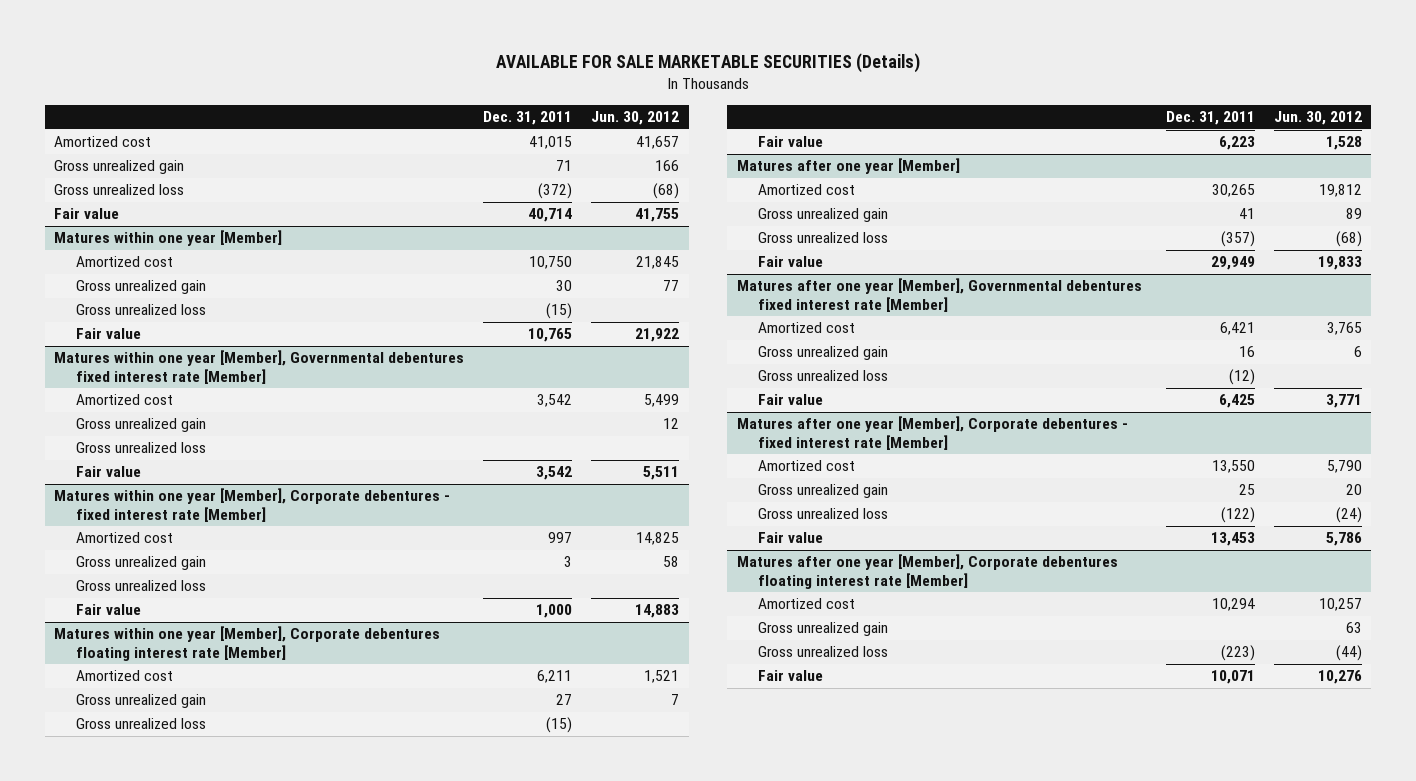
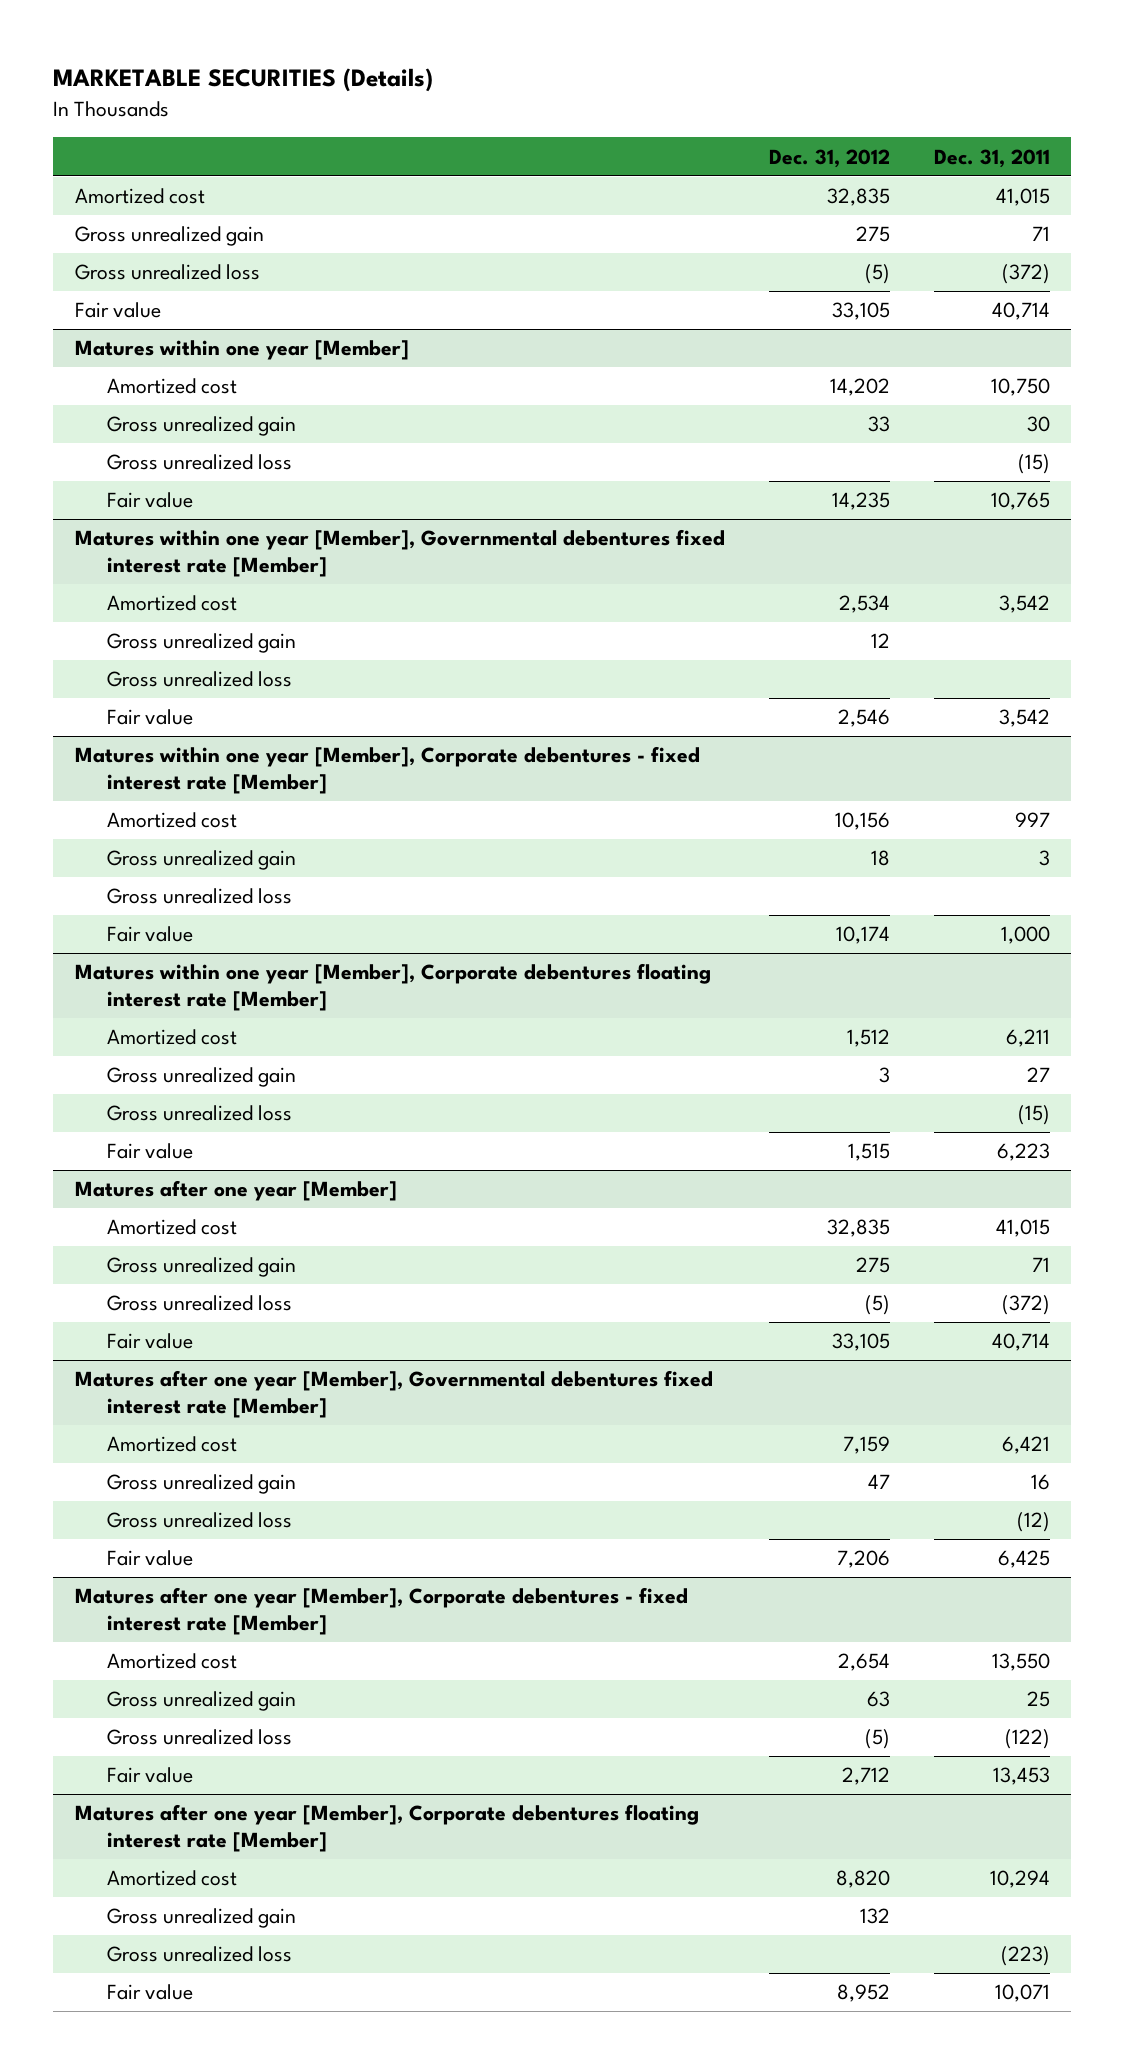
[495,53,920,74] AVAILABLE FOR SALE MARKETABLE SECURITIES (Details) -> [52,68,433,93] MARKETABLE SECURITIES (Details)
[591,111,680,126] Jun. 30, 2012 -> none
none -> [768,148,890,168] Dec. 31, 2012
[1211,184,1255,198] 30,265 -> [995,1219,1050,1238] 41,015
[1238,208,1255,220] 41 -> [1031,1257,1050,1273] 71
[1220,231,1255,248] (357) -> [1001,1295,1050,1316] (372)
[1210,256,1255,271] 29,949 -> [991,1333,1050,1352] 40,714

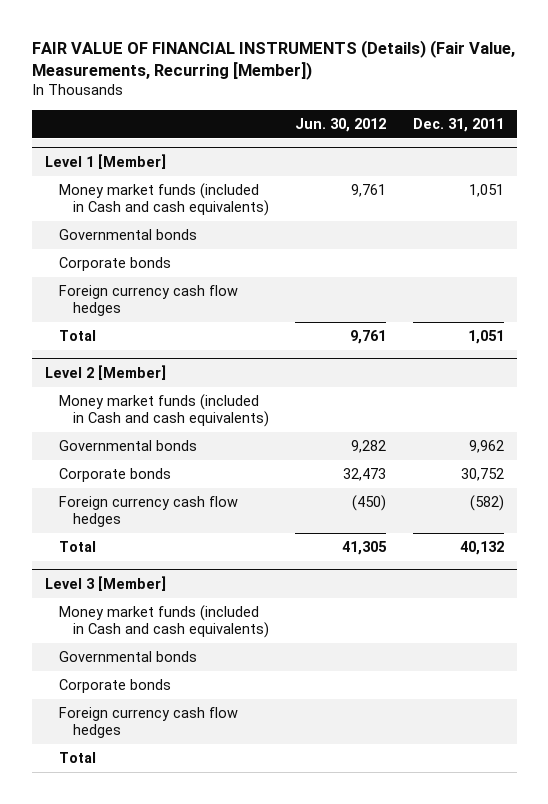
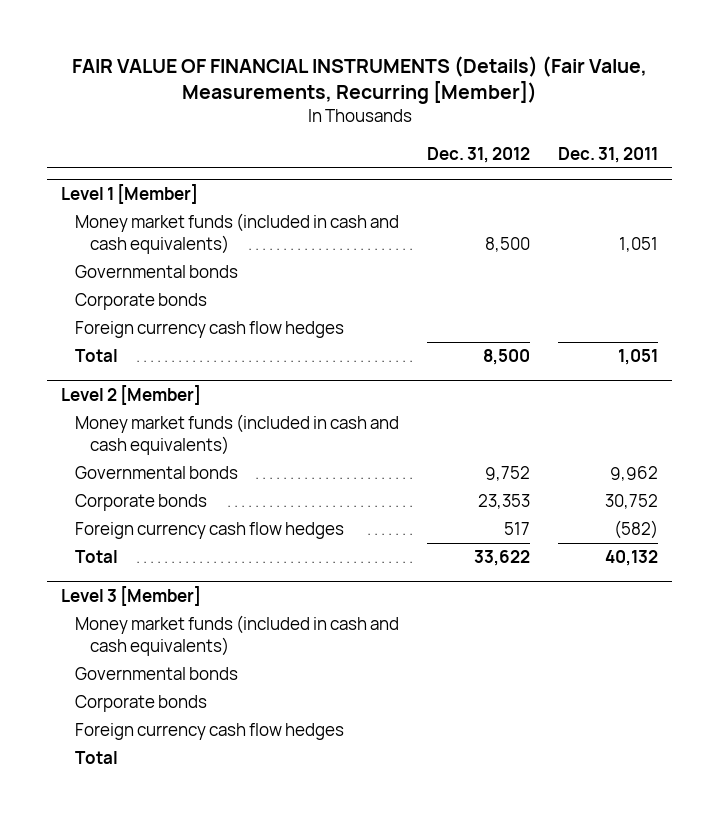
[295,117,387,132] Jun. 30, 2012 -> none
none -> [427,146,531,163] Dec. 31, 2012
[58,183,269,217] Money market funds (included in Cash and cash equivalents) -> [75,213,400,255] Money market funds (included in cash and cash equivalents)
[58,394,269,428] Money market funds (included in Cash and cash equivalents) -> [75,414,400,456] Money market funds (included in cash and cash equivalents)
[58,605,269,639] Money market funds (included in Cash and cash equivalents) -> [75,615,400,657] Money market funds (included in cash and cash equivalents)

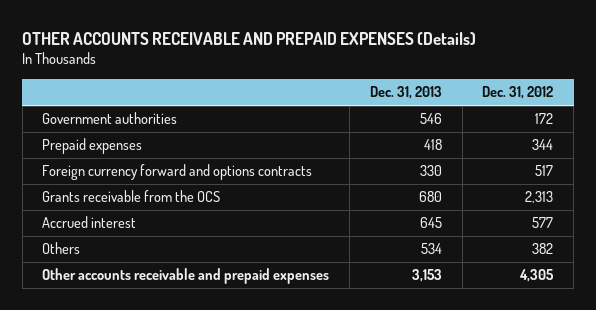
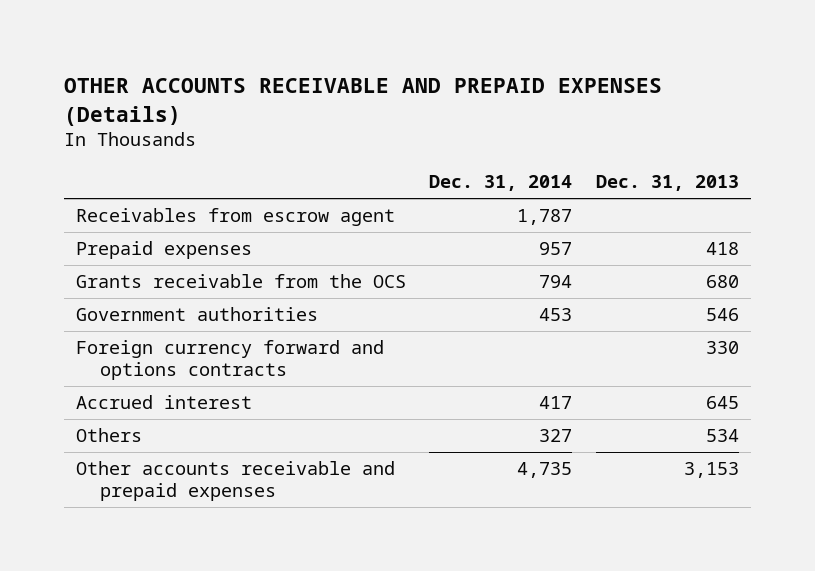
[482,86,554,100] Dec. 31, 2012 -> none
none -> [429,175,573,192] Dec. 31, 2014
none -> [75,208,395,227] Receivables from escrow agent
[42,112,178,125] Government authorities -> [75,307,318,322] Government authorities
[42,164,313,181] Foreign currency forward and options contracts -> [75,340,384,380] Foreign currency forward and options contracts

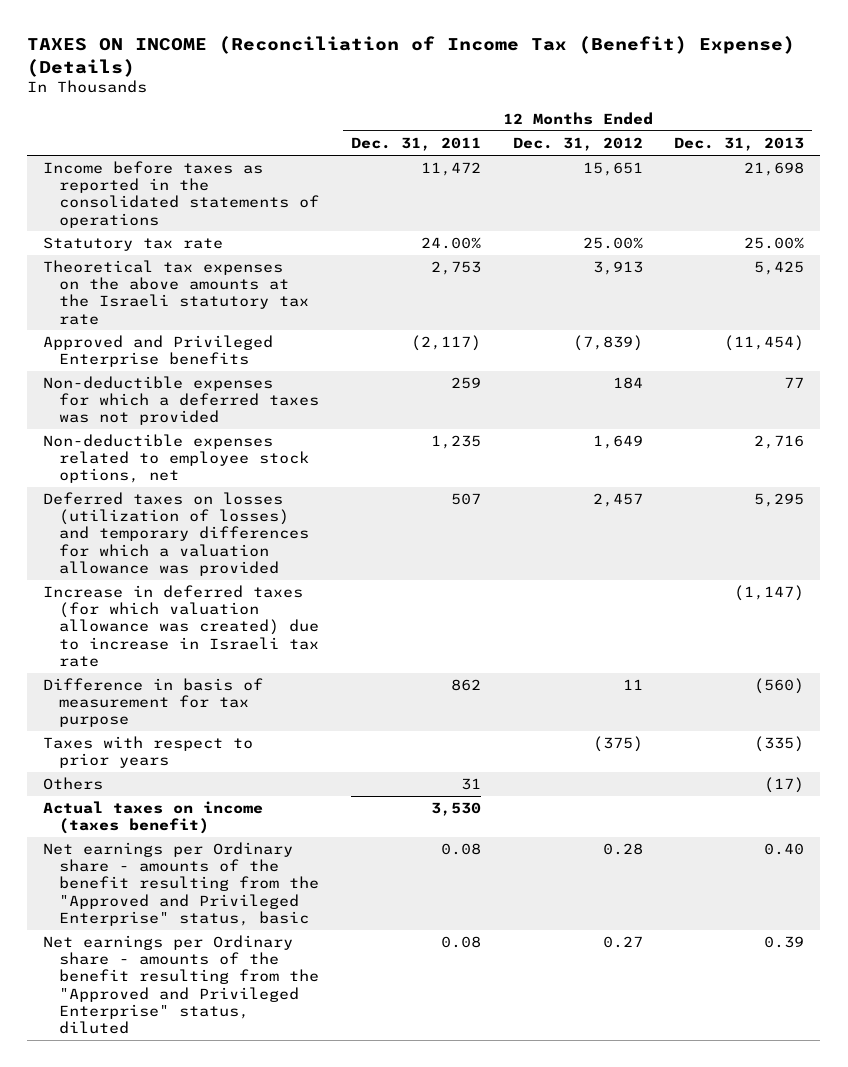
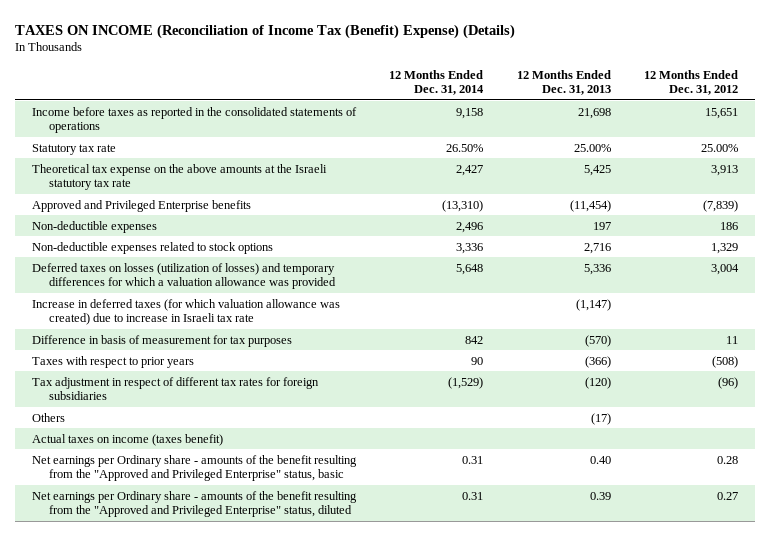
[350,137,481,152] Dec. 31, 2011 -> none
none -> [389,69,485,96] 12 Months Ended Dec. 31, 2014
[43,260,309,325] Theoretical tax expenses on the above amounts at the Israeli statutory tax rate -> [32,163,328,191] Theoretical tax expense on the above amounts at the Israeli statutory tax rate
[43,376,319,426] Non-deductible expenses for which a deferred taxes was not provided -> [32,220,158,233] Non-deductible expenses
[612,377,643,390] 184 -> [720,221,739,230] 186
[784,377,805,389] 77 -> [592,221,611,230] 197
[43,434,309,484] Non-deductible expenses related to employee stock options, net -> [32,241,274,254] Non-deductible expenses related to stock options
[592,435,643,450] 1,649 -> [711,242,739,254] 1,329
[592,493,643,508] 2,457 -> [711,263,740,275] 3,004
[754,493,805,508] 5,295 -> [583,263,611,275] 5,336
[43,678,264,728] Difference in basis of measurement for tax purpose -> [32,334,293,347] Difference in basis of measurement for tax purposes
[754,678,805,695] (560) -> [584,334,611,347] (570)
[592,736,643,753] (375) -> [712,355,739,368] (508)
[754,736,805,753] (335) -> [584,355,611,368] (366)
none -> [32,376,320,401] Tax adjustment in respect of different tax rates for foreign subsidiaries

